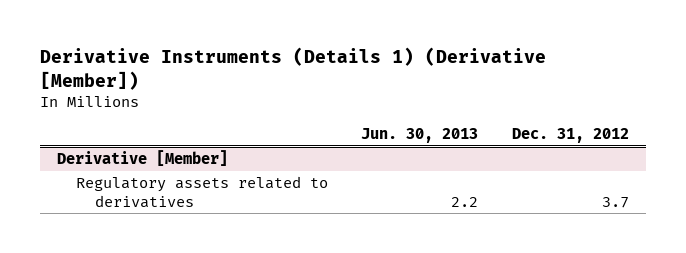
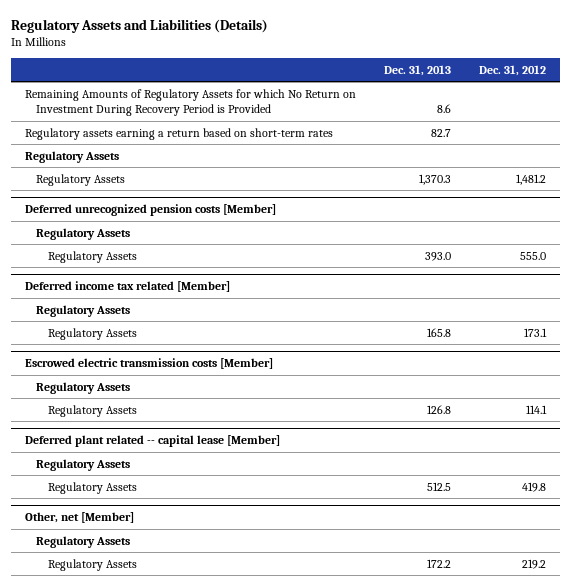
[39,47,546,90] Derivative Instruments (Details 1) (Derivative [Member]) -> [10,18,268,33] Regulatory Assets and Liabilities (Details)
[361,128,479,144] Jun. 30, 2013 -> none
none -> [383,65,451,77] Dec. 31, 2013
[56,150,228,167] Derivative [Member] -> none
none -> [24,88,356,117] Remaining Amounts of Regulatory Assets for which No Return on Investment During Recovery Period is Provided
none -> [24,127,333,140] Regulatory assets earning a return based on short-term rates
none -> [24,150,119,163] Regulatory Assets
[75,176,328,208] Regulatory assets related to derivatives -> [36,173,126,186] Regulatory Assets
[601,196,629,208] 3.7 -> [515,173,546,185] 1,481.2
none -> [24,204,276,217] Deferred unrecognized pension costs [Member]
none -> [36,227,131,240] Regulatory Assets
none -> [47,250,137,263] Regulatory Assets
none -> [24,281,230,293] Deferred income tax related [Member]
none -> [36,304,131,317] Regulatory Assets
none -> [47,327,137,340] Regulatory Assets
none -> [24,358,273,370] Escrowed electric transmission costs [Member]
none -> [36,381,131,394] Regulatory Assets
none -> [47,404,137,417] Regulatory Assets
none -> [24,435,280,448] Deferred plant related -- capital lease [Member]
none -> [36,458,131,471] Regulatory Assets
none -> [47,481,137,494] Regulatory Assets
none -> [24,512,134,524] Other, net [Member]
none -> [36,535,131,548] Regulatory Assets
none -> [47,558,137,571] Regulatory Assets

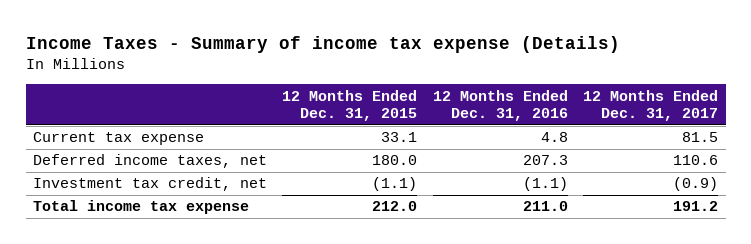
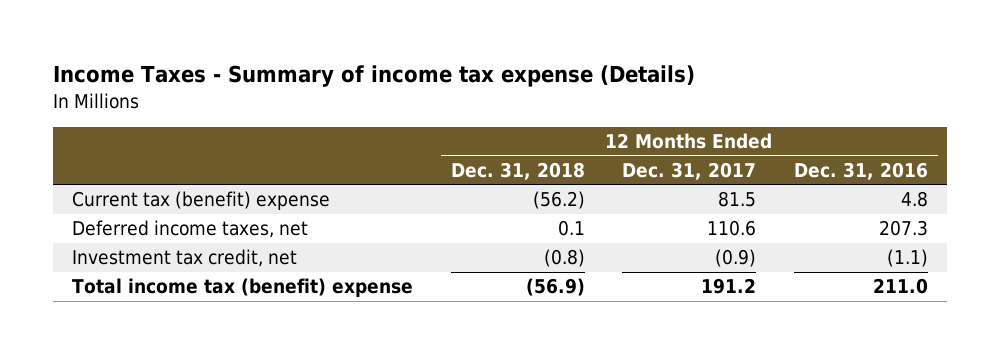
[282,89,418,122] 12 Months Ended Dec. 31, 2015 -> none
none -> [450,161,585,180] Dec. 31, 2018
[33,132,205,146] Current tax expense -> [71,191,330,211] Current tax (benefit) expense
[33,200,250,215] Total income tax expense -> [71,278,413,298] Total income tax (benefit) expense

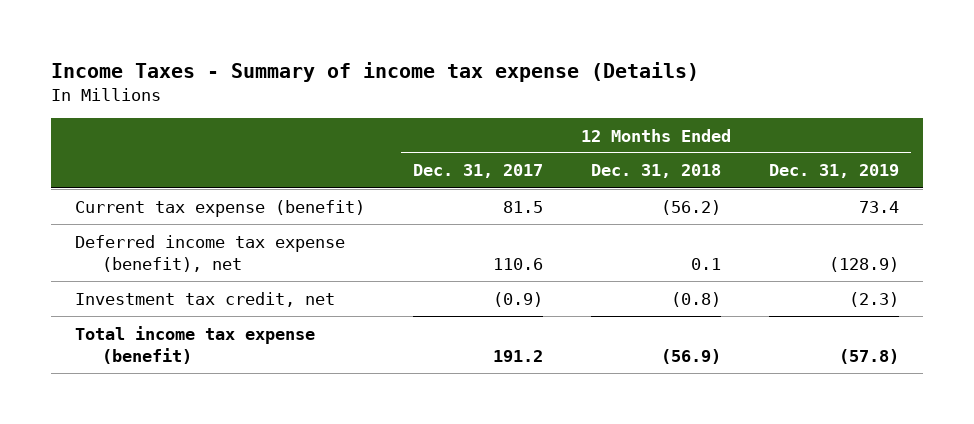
[794,161,929,180] Dec. 31, 2016 -> none
none -> [769,164,900,179] Dec. 31, 2019
[71,191,330,211] Current tax (benefit) expense -> [75,199,366,217] Current tax expense (benefit)
[71,220,308,239] Deferred income taxes, net -> [75,234,346,272] Deferred income tax expense (benefit), net
[71,278,413,298] Total income tax (benefit) expense -> [75,325,316,364] Total income tax expense (benefit)

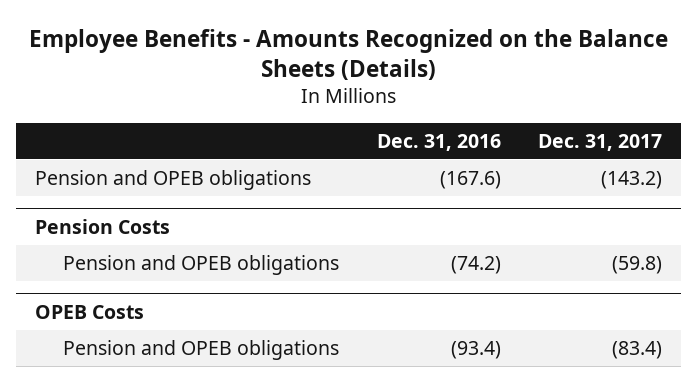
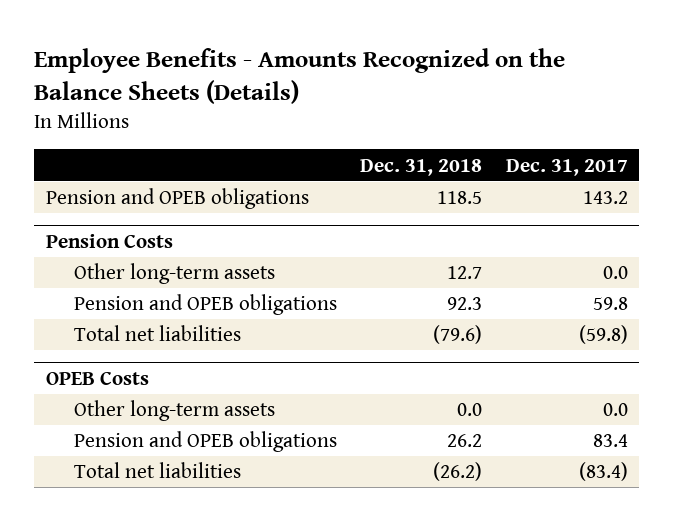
[376,133,501,151] Dec. 31, 2016 -> none
none -> [360,158,483,176] Dec. 31, 2018
[601,171,663,190] (143.2) -> [582,191,628,205] 143.2
none -> [74,263,276,285] Other long-term assets
[612,256,663,275] (59.8) -> [592,297,628,311] 59.8
none -> [74,325,242,342] Total net liabilities
none -> [74,400,276,422] Other long-term assets
[612,341,663,360] (83.4) -> [592,434,628,448] 83.4
none -> [74,462,242,479] Total net liabilities

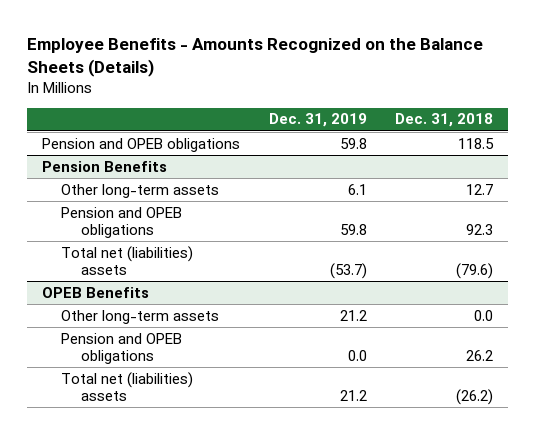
[505,158,628,176] Dec. 31, 2017 -> none
none -> [268,113,367,128] Dec. 31, 2019
[45,234,173,249] Pension Costs -> [41,160,167,172] Pension Benefits
[74,325,242,342] Total net liabilities -> [61,245,194,275] Total net (liabilities) assets
[45,372,149,386] OPEB Costs -> [41,286,149,298] OPEB Benefits
[74,462,242,479] Total net liabilities -> [61,371,194,401] Total net (liabilities) assets

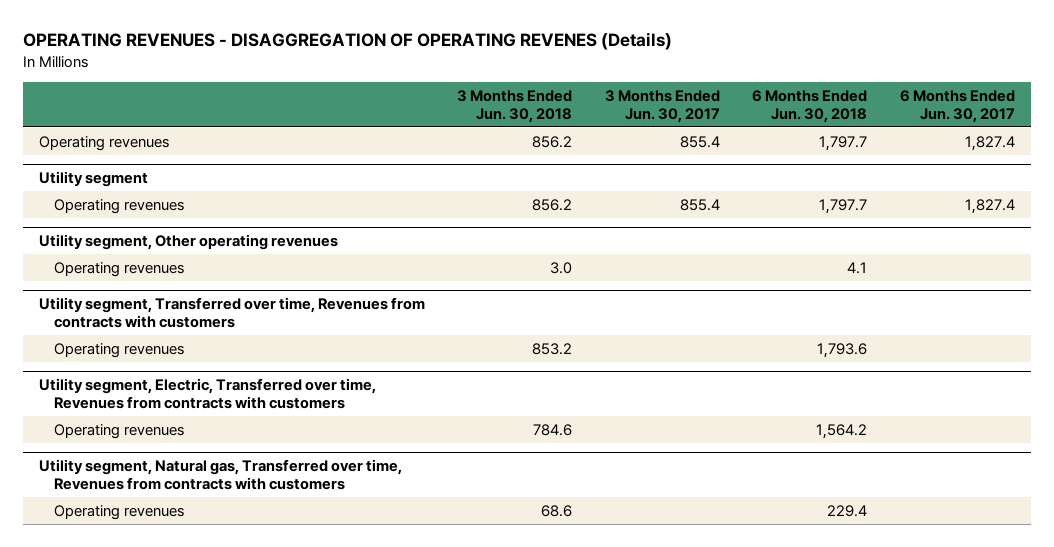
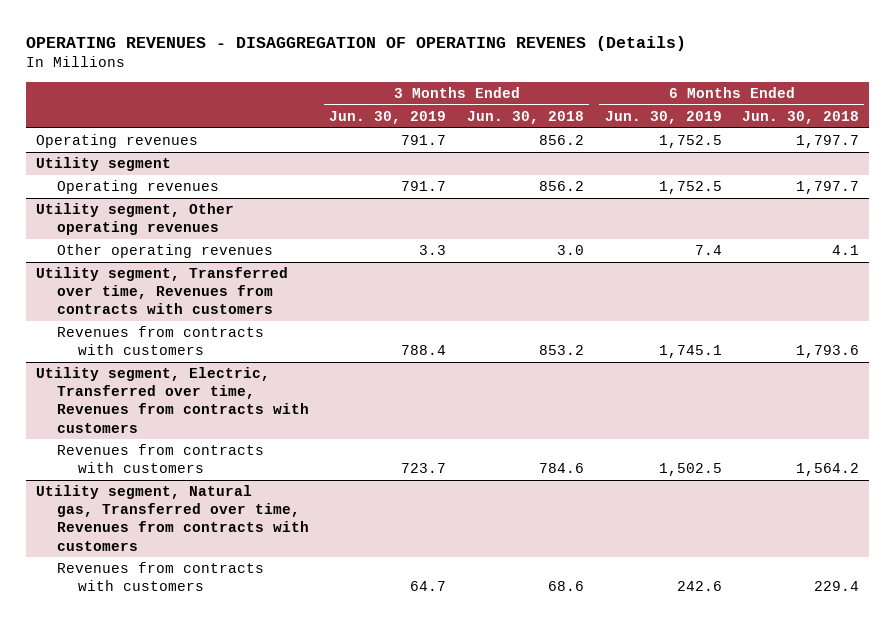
[604,89,720,123] 3 Months Ended Jun. 30, 2017 -> none
[899,89,1015,123] 6 Months Ended Jun. 30, 2017 -> none
none -> [329,111,447,125] Jun. 30, 2019
none -> [604,111,722,125] Jun. 30, 2019
[53,261,184,277] Operating revenues -> [56,244,273,259] Other operating revenues
[53,342,184,358] Operating revenues -> [56,326,264,356] Revenues from contracts with customers
[53,423,184,439] Operating revenues -> [56,444,264,474] Revenues from contracts with customers
[53,504,184,520] Operating revenues -> [56,562,264,592] Revenues from contracts with customers

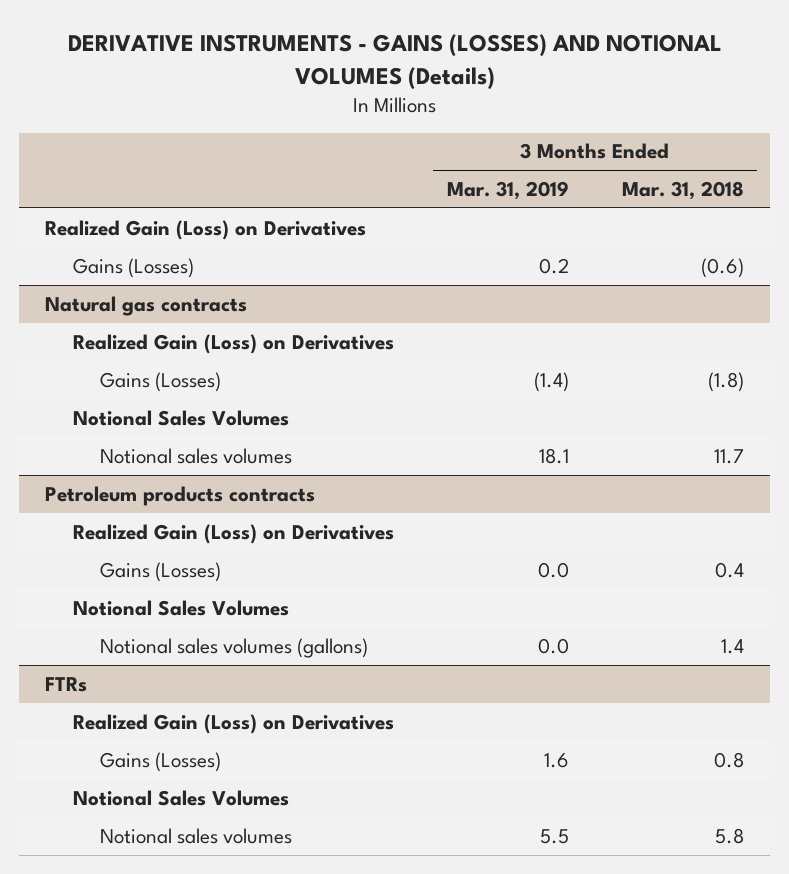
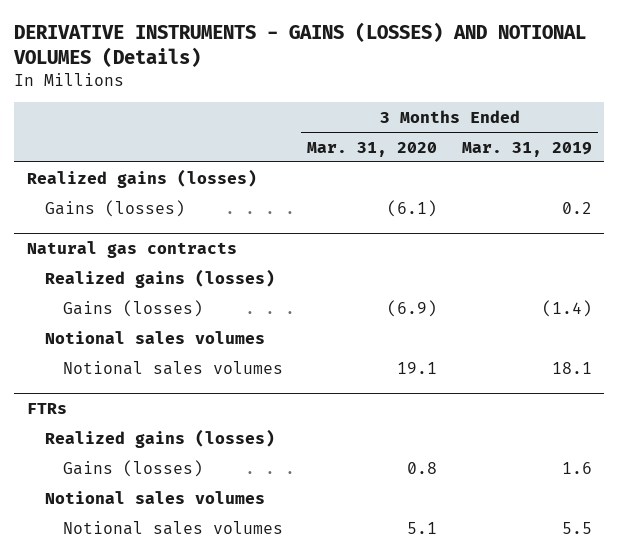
[621,180,744,200] Mar. 31, 2018 -> none
none -> [307,141,438,157] Mar. 31, 2020
[45,219,367,240] Realized Gain (Loss) on Derivatives -> [26,168,257,188] Realized gains (losses)
[72,257,194,278] Gains (Losses) -> [44,199,185,217] Gains (losses)
[72,333,394,354] Realized Gain (Loss) on Derivatives -> [44,268,275,288] Realized gains (losses)
[99,371,221,392] Gains (Losses) -> [62,299,203,317] Gains (losses)
[72,409,289,426] Notional Sales Volumes -> [44,330,265,344] Notional sales volumes
[45,485,316,506] Petroleum products contracts -> none
[72,523,394,544] Realized Gain (Loss) on Derivatives -> none
[99,561,221,582] Gains (Losses) -> none
[72,599,289,616] Notional Sales Volumes -> none
[99,637,368,658] Notional sales volumes (gallons) -> none
[72,713,394,734] Realized Gain (Loss) on Derivatives -> [44,428,275,448] Realized gains (losses)
[99,751,221,772] Gains (Losses) -> [62,459,203,477] Gains (losses)
[72,789,289,806] Notional Sales Volumes -> [44,490,265,504] Notional sales volumes

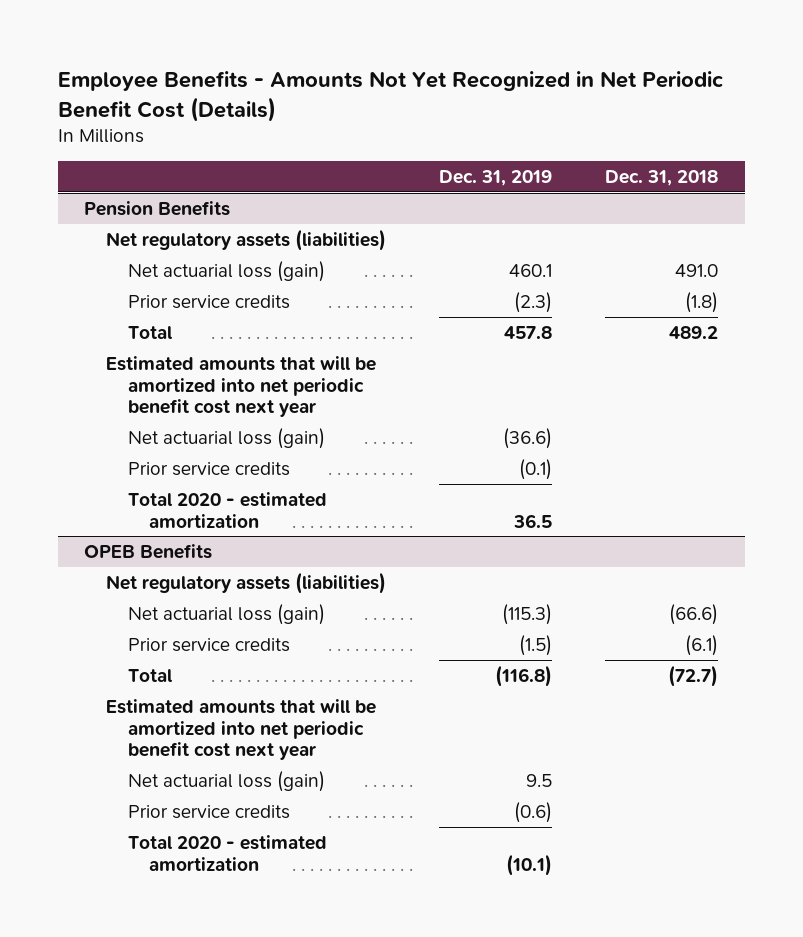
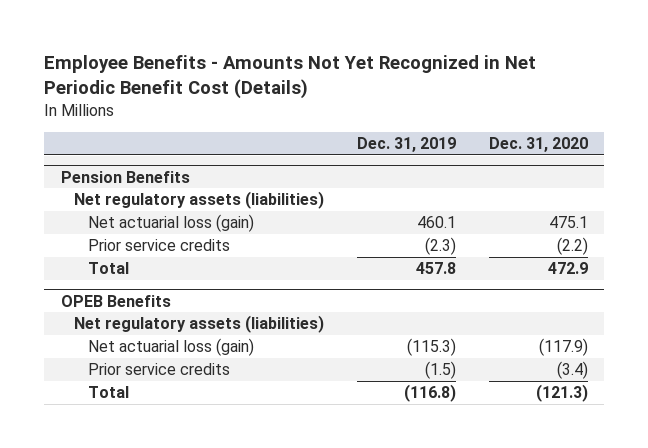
[605,169,719,186] Dec. 31, 2018 -> none
none -> [488,137,588,153] Dec. 31, 2020
[106,355,377,418] Estimated amounts that will be amortized into net periodic benefit cost next year -> none
[127,427,325,449] Net actuarial loss (gain) -> none
[127,461,290,476] Prior service credits -> none
[127,491,327,528] Total 2020 - estimated amortization -> none
[106,698,377,761] Estimated amounts that will be amortized into net periodic benefit cost next year -> none
[127,770,325,792] Net actuarial loss (gain) -> none
[127,804,290,819] Prior service credits -> none
[127,834,327,871] Total 2020 - estimated amortization -> none

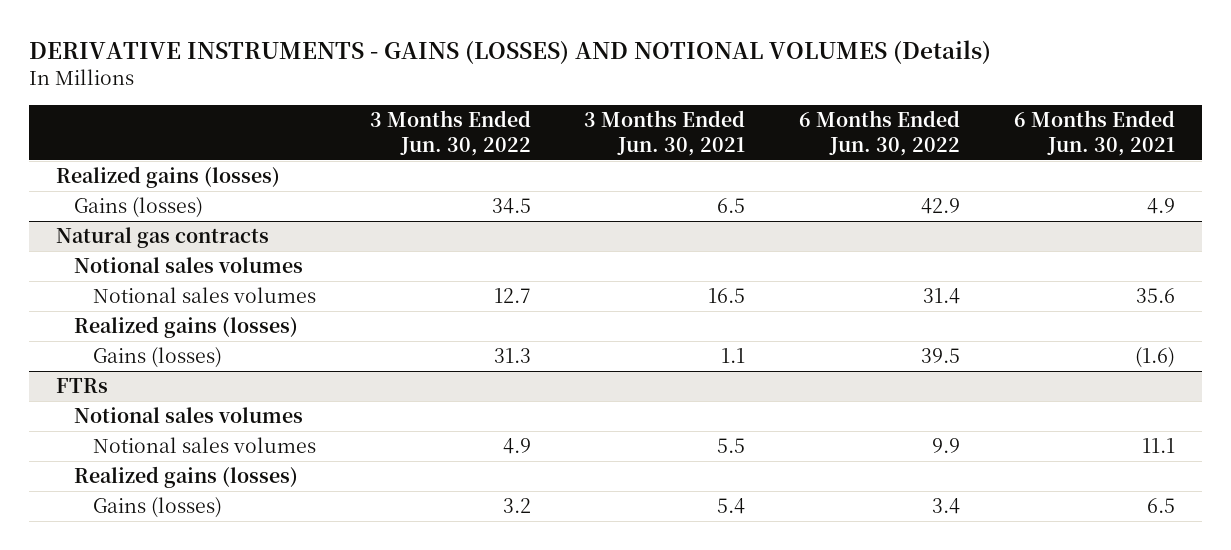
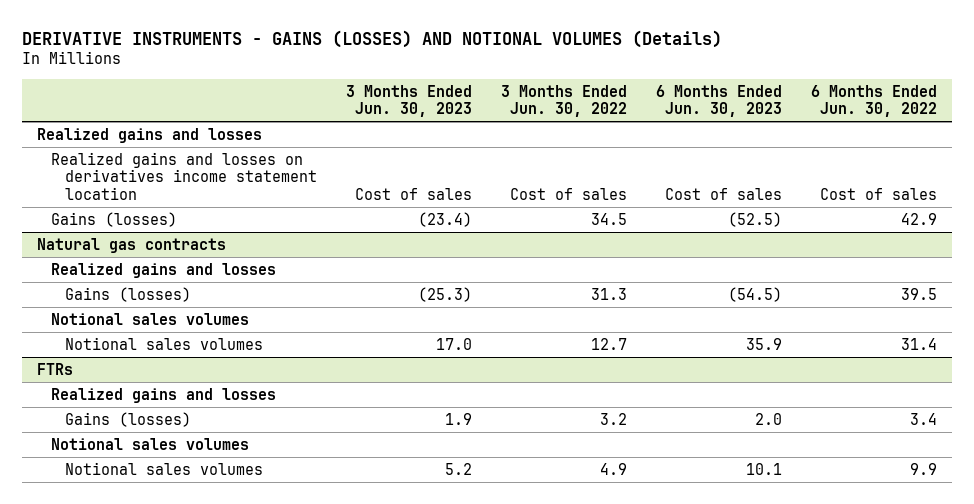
[584,109,746,156] 3 Months Ended Jun. 30, 2021 -> none
[1014,109,1176,156] 6 Months Ended Jun. 30, 2021 -> none
none -> [346,84,473,118] 3 Months Ended Jun. 30, 2023
none -> [656,84,783,118] 6 Months Ended Jun. 30, 2023
[55,166,280,189] Realized gains (losses) -> [36,127,262,143] Realized gains and losses
none -> [50,151,318,200] Realized gains and losses on derivatives income statement location
none -> [50,262,276,278] Realized gains and losses
[92,347,222,369] Gains (losses) -> [65,286,192,302] Gains (losses)
[74,316,299,339] Realized gains (losses) -> none
none -> [50,387,276,403] Realized gains and losses
[92,497,222,519] Gains (losses) -> [65,411,192,427] Gains (losses)
[74,466,299,489] Realized gains (losses) -> none

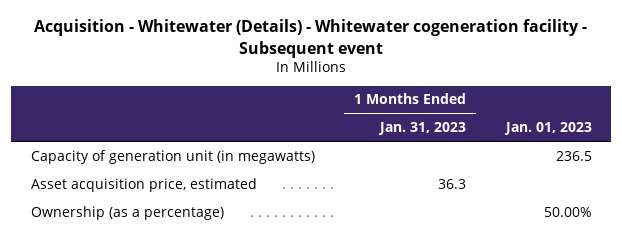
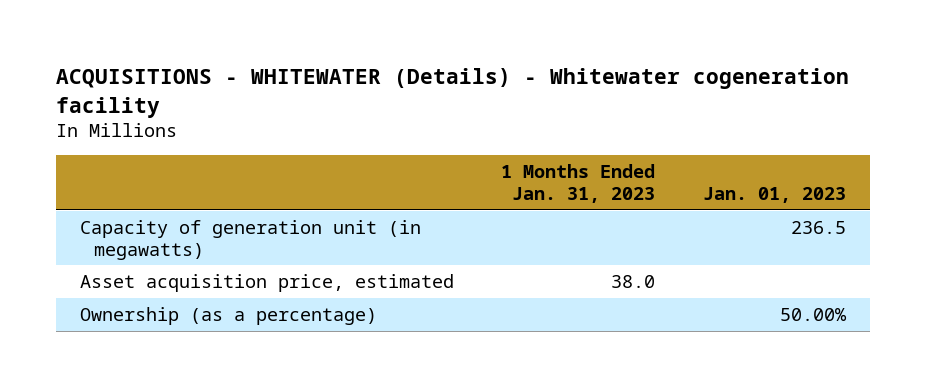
[34,19,588,58] Acquisition - Whitewater (Details) - Whitewater cogeneration facility - Subsequent event -> [55,68,849,118] ACQUISITIONS - WHITEWATER (Details) - Whitewater cogeneration facility
[438,178,467,189] 36.3 -> [611,274,656,288] 38.0

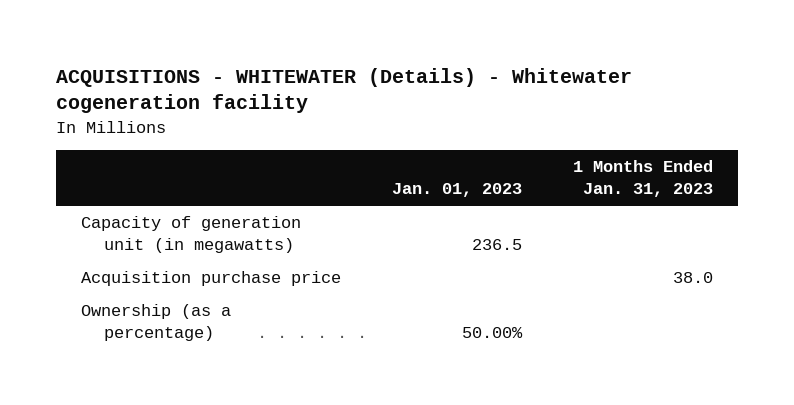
[79,273,454,292] Asset acquisition price, estimated -> none
none -> [81,271,342,287] Acquisition purchase price

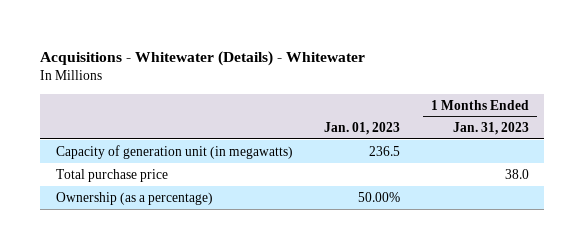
[55,67,632,114] ACQUISITIONS - WHITEWATER (Details) - Whitewater cogeneration facility -> [40,50,366,66] Acquisitions - Whitewater (Details) - Whitewater
[81,271,342,287] Acquisition purchase price -> [55,168,168,182] Total purchase price

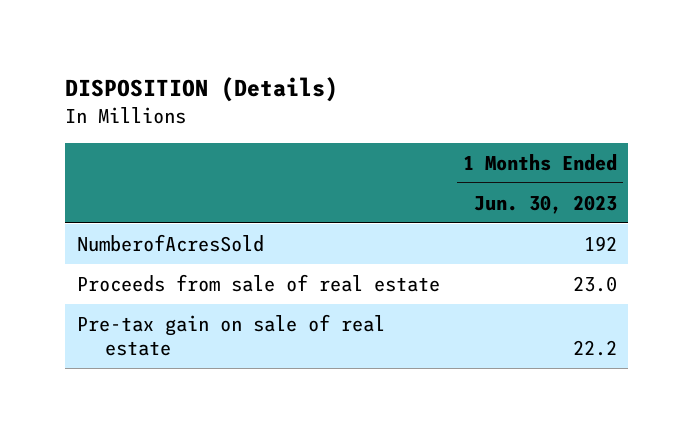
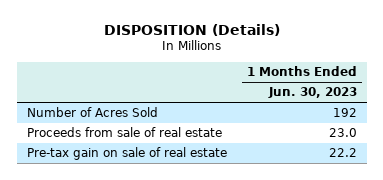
[76,233,264,252] NumberofAcresSold -> [26,107,158,118] Number of Acres Sold

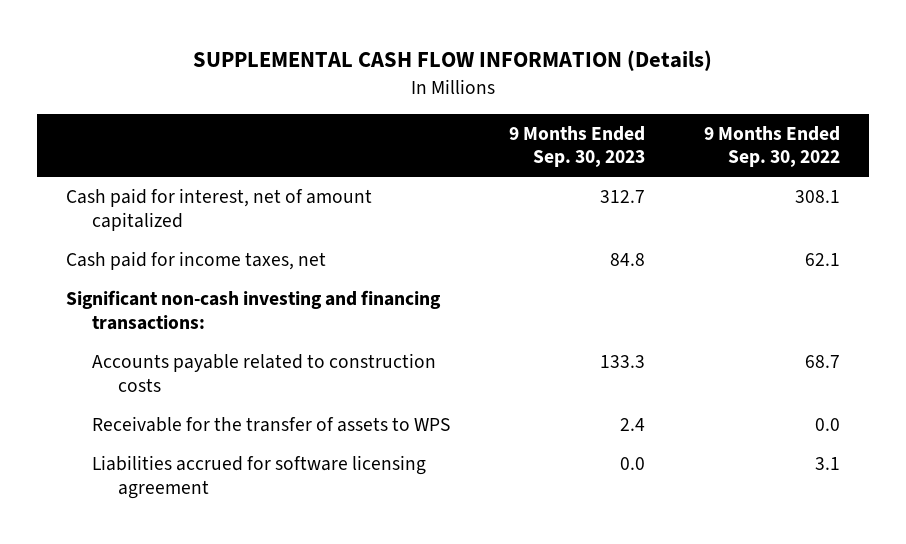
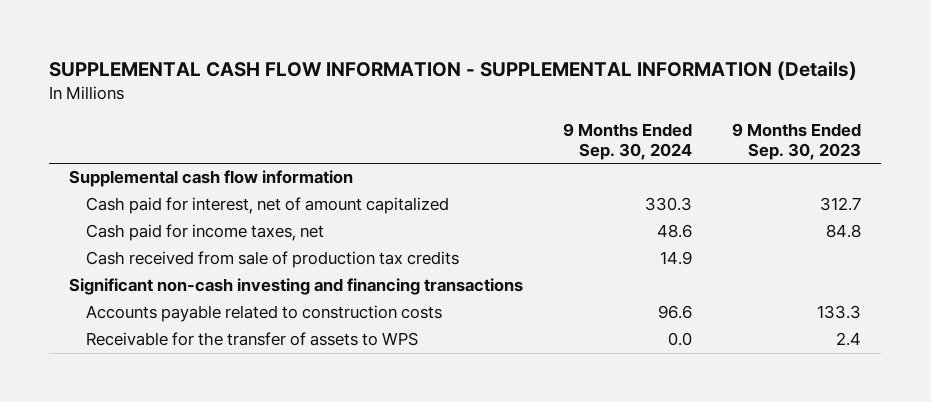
[193,50,713,72] SUPPLEMENTAL CASH FLOW INFORMATION (Details) -> [49,60,858,80] SUPPLEMENTAL CASH FLOW INFORMATION - SUPPLEMENTAL INFORMATION (Details)
[703,125,840,168] 9 Months Ended Sep. 30, 2022 -> none
none -> [563,122,693,161] 9 Months Ended Sep. 30, 2024
none -> [69,170,354,188] Supplemental cash flow information
none -> [85,251,459,269] Cash received from sale of production tax credits
[66,289,442,330] Significant non-cash investing and financing transactions: -> [69,278,524,296] Significant non-cash investing and financing transactions
[91,454,426,499] Liabilities accrued for software licensing agreement -> none

